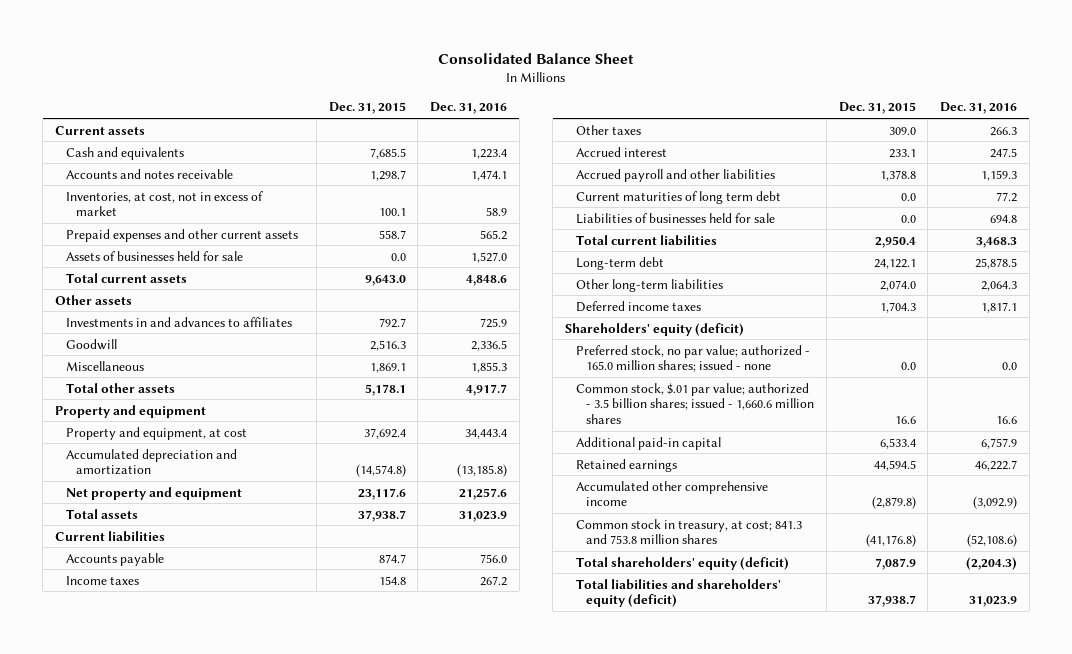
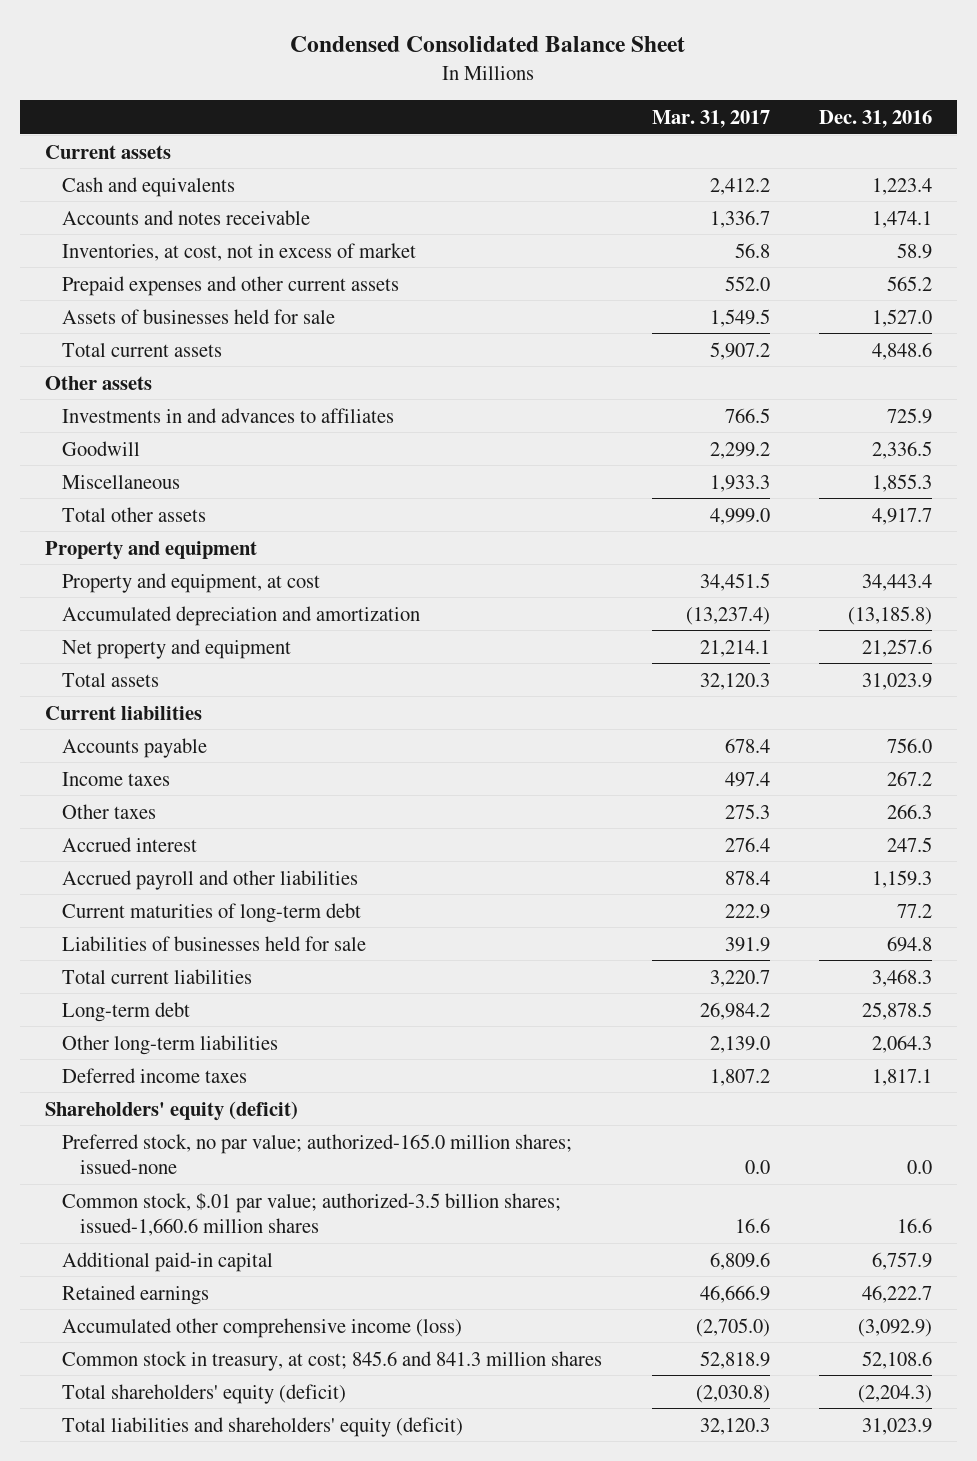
[438,53,635,65] Consolidated Balance Sheet -> [290,35,686,52] Condensed Consolidated Balance Sheet
[328,102,406,115] Dec. 31, 2015 -> none
none -> [651,109,770,128] Mar. 31, 2017
[575,190,781,204] Current maturities of long term debt -> [62,902,362,923] Current maturities of long-term debt
[575,344,810,373] Preferred stock, no par value; authorized - 165.0 million shares; issued - none -> [62,1133,573,1175] Preferred stock, no par value; authorized-165.0 million shares; issued-none
[575,382,815,425] Common stock, $.01 par value; authorized - 3.5 billion shares; issued - 1,660.6 million shares -> [62,1192,562,1237] Common stock, $.01 par value; authorized-3.5 billion shares; issued-1,660.6 million shares
[575,480,768,507] Accumulated other comprehensive income -> [62,1317,463,1338] Accumulated other comprehensive income (loss)
[575,518,802,545] Common stock in treasury, at cost; 841.3 and 753.8 million shares -> [62,1350,603,1371] Common stock in treasury, at cost; 845.6 and 841.3 million shares
[966,534,1017,548] (52,108.6) -> [862,1350,933,1369] 52,108.6

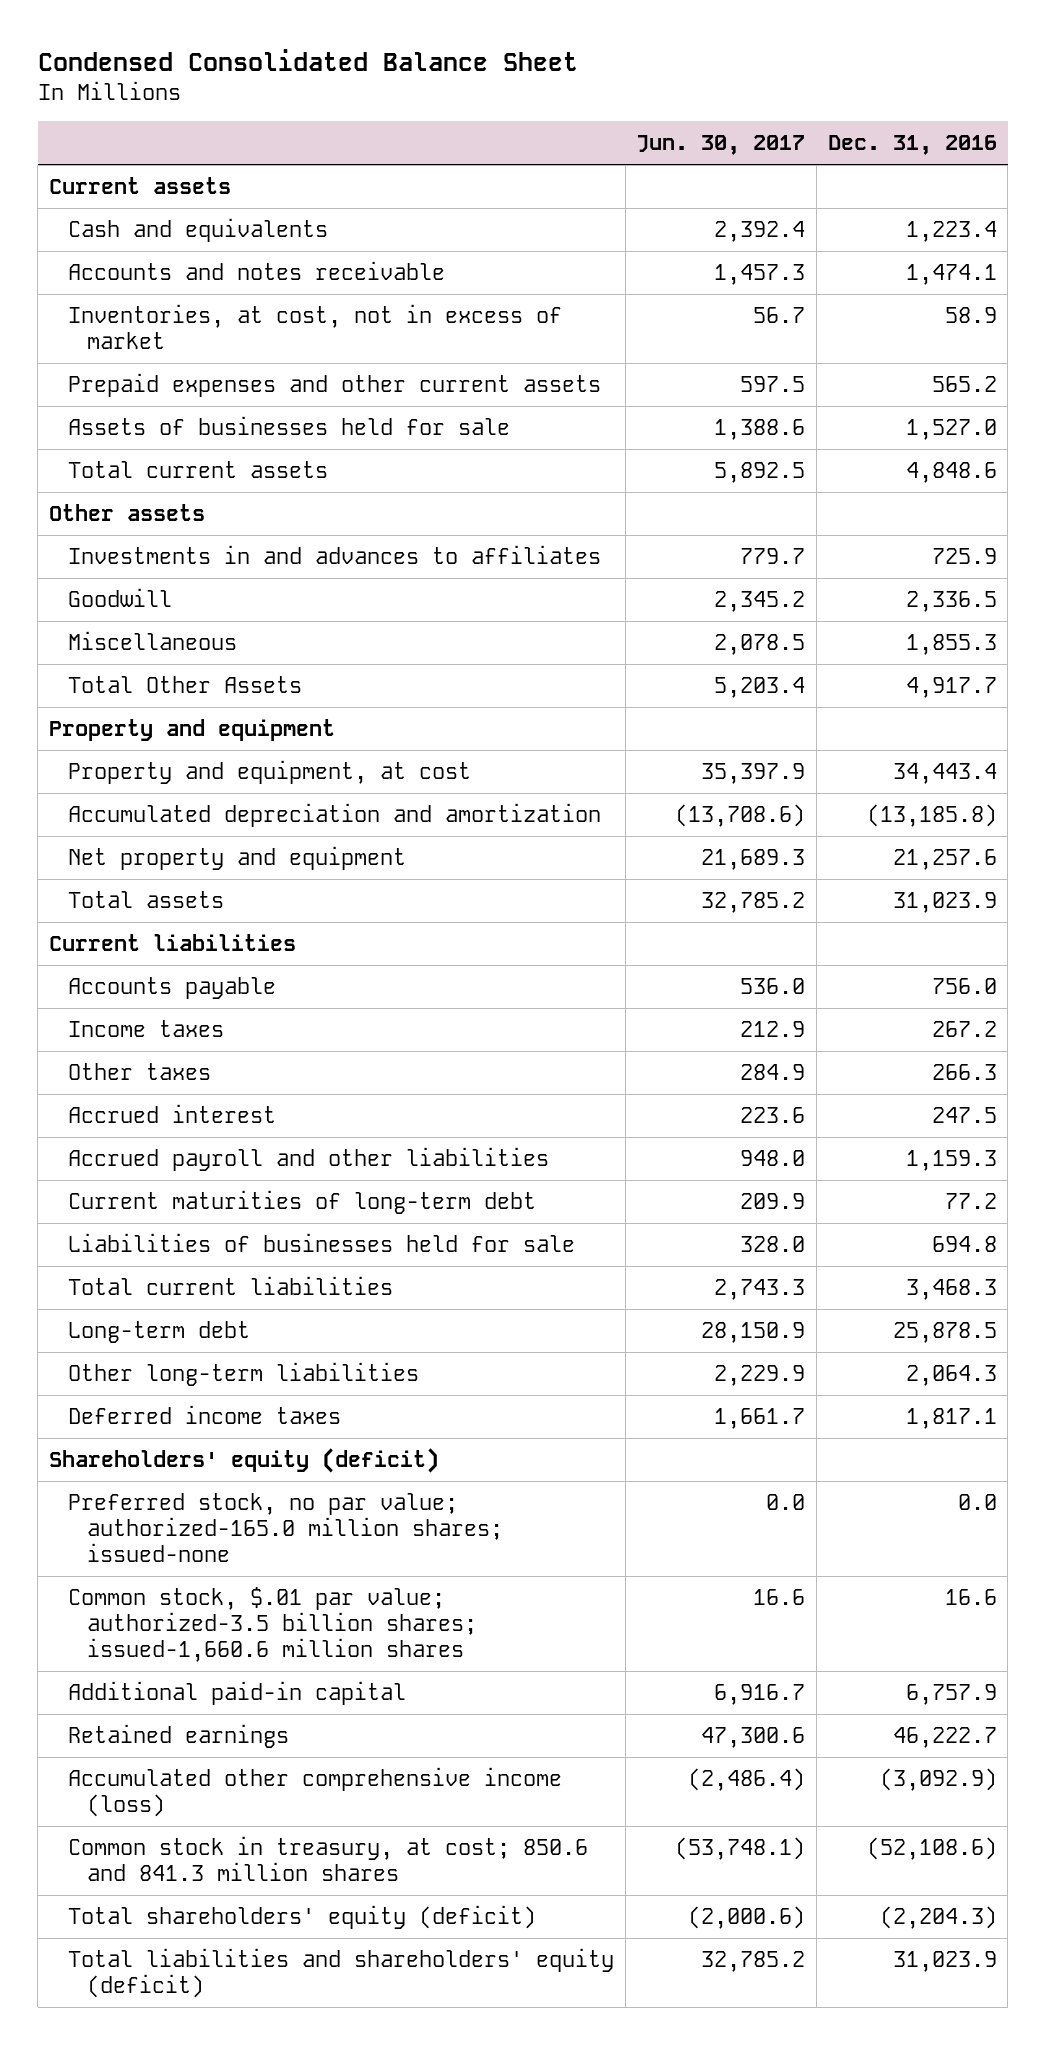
[651,109,770,128] Mar. 31, 2017 -> none
none -> [636,135,806,156] Jun. 30, 2017
[62,506,207,522] Total other assets -> [68,675,303,693] Total Other Assets
[62,1350,603,1371] Common stock in treasury, at cost; 845.6 and 841.3 million shares -> [68,1835,589,1881] Common stock in treasury, at cost; 850.6 and 841.3 million shares
[862,1350,933,1369] 52,108.6 -> [866,1836,997,1860] (52,108.6)

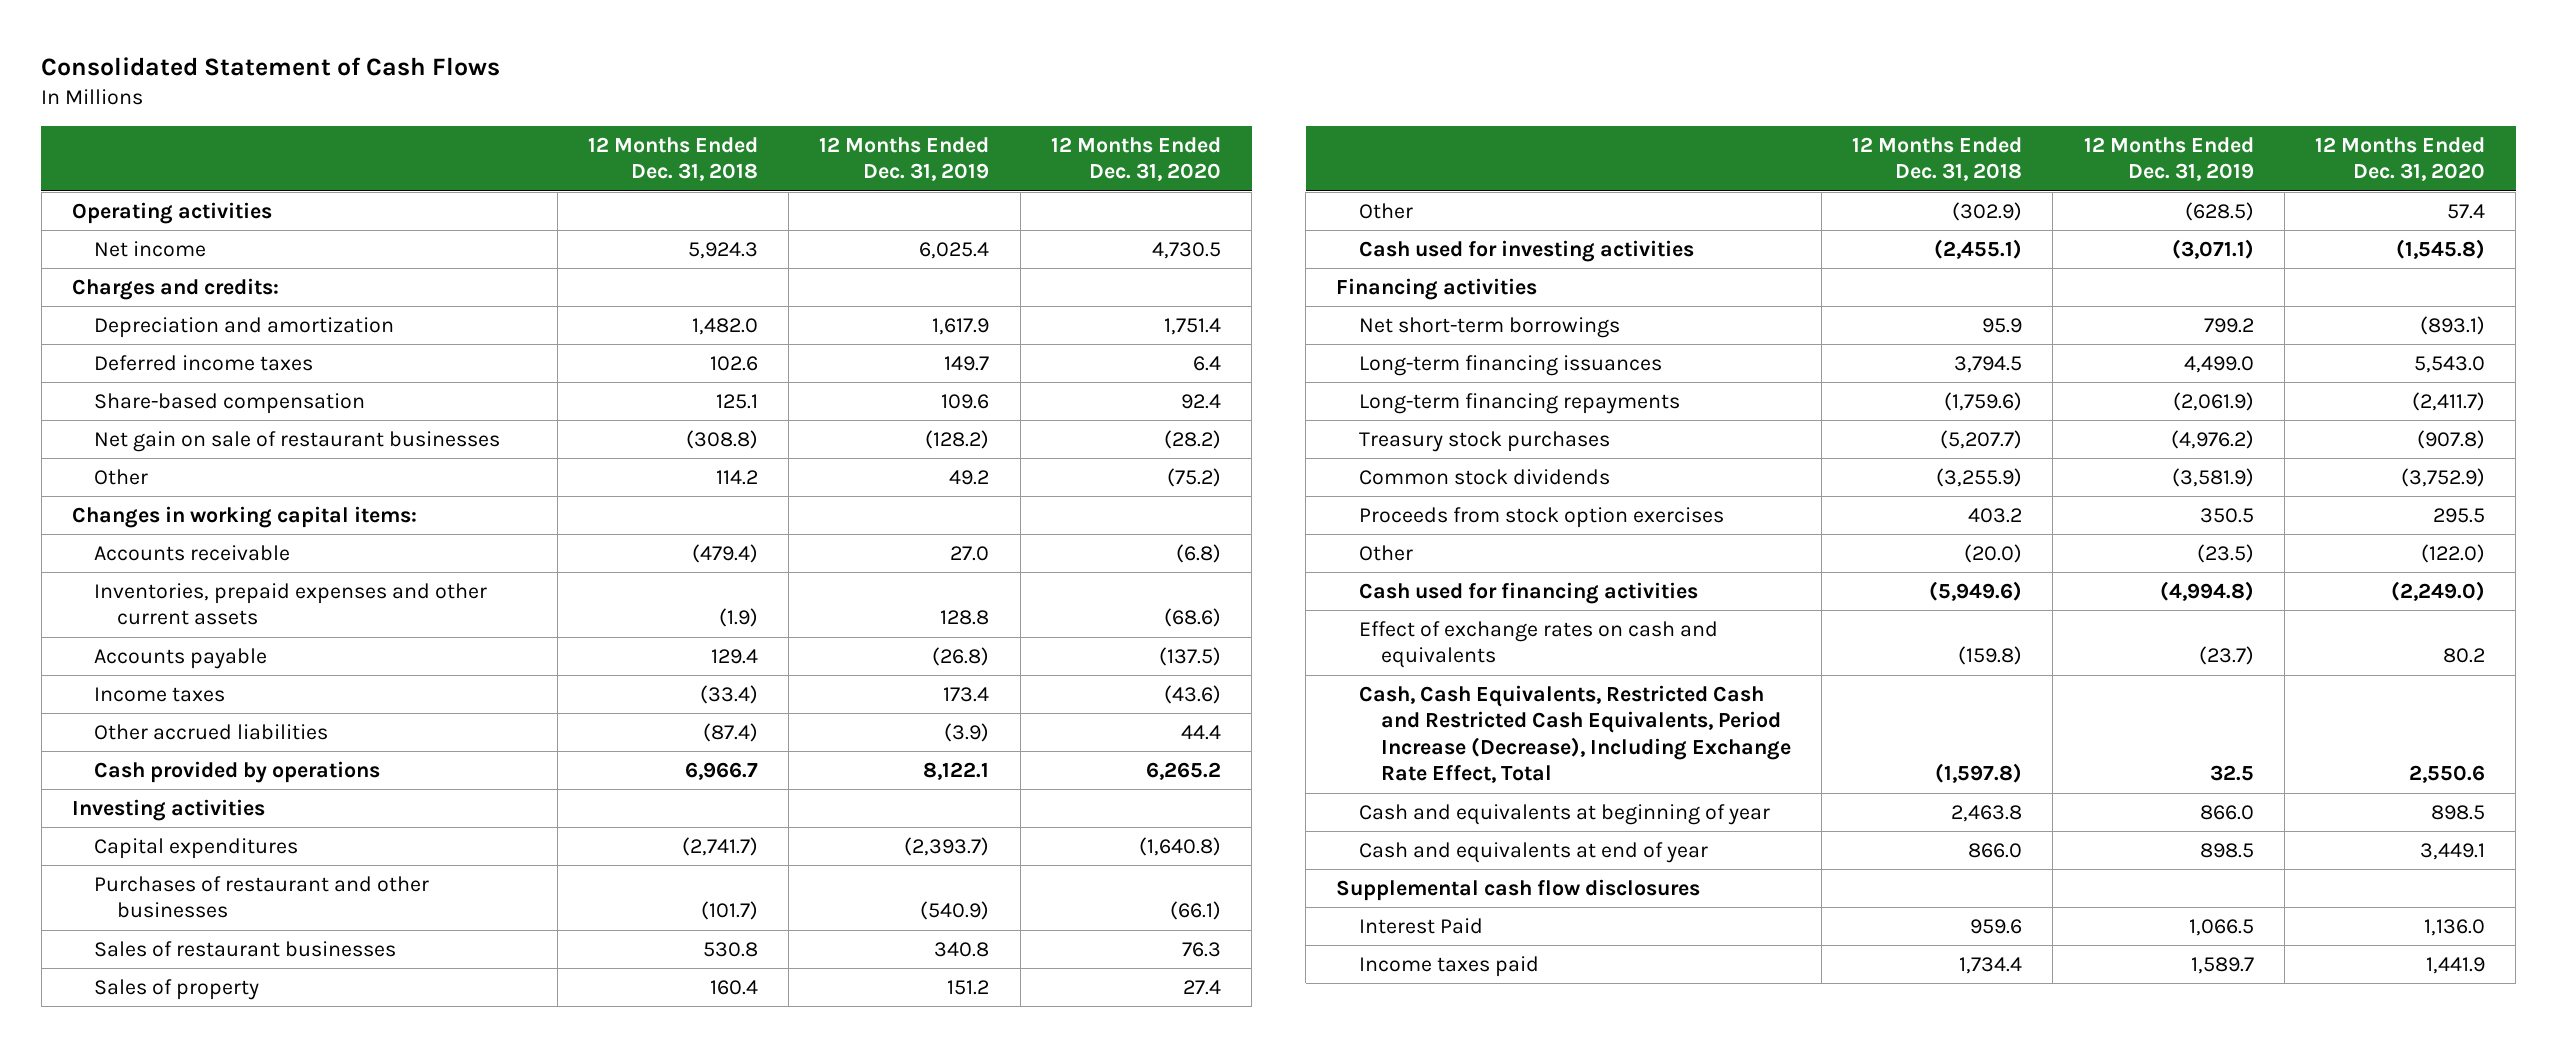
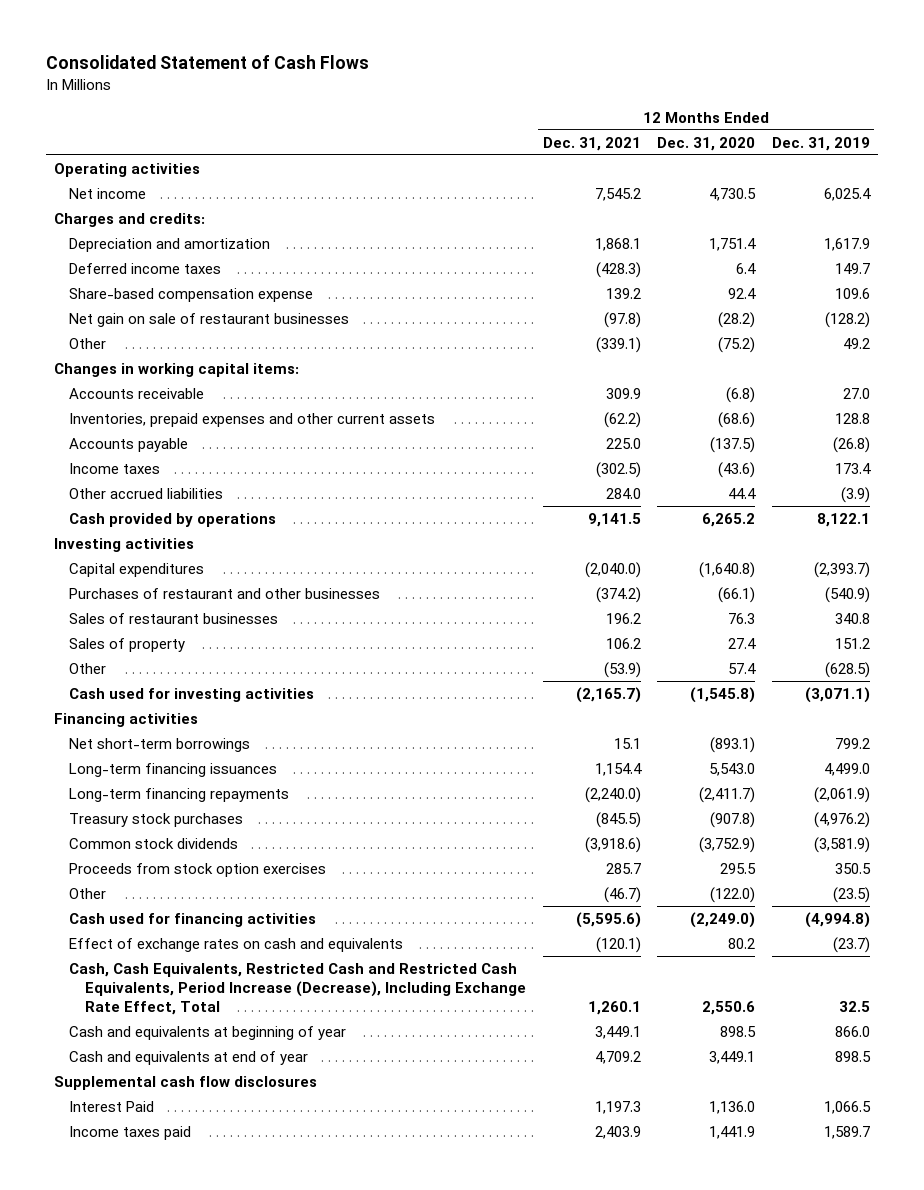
[587,136,758,182] 12 Months Ended Dec. 31, 2018 -> none
none -> [542,136,641,151] Dec. 31, 2021
[94,392,366,414] Share-based compensation -> [69,287,314,302] Share-based compensation expense

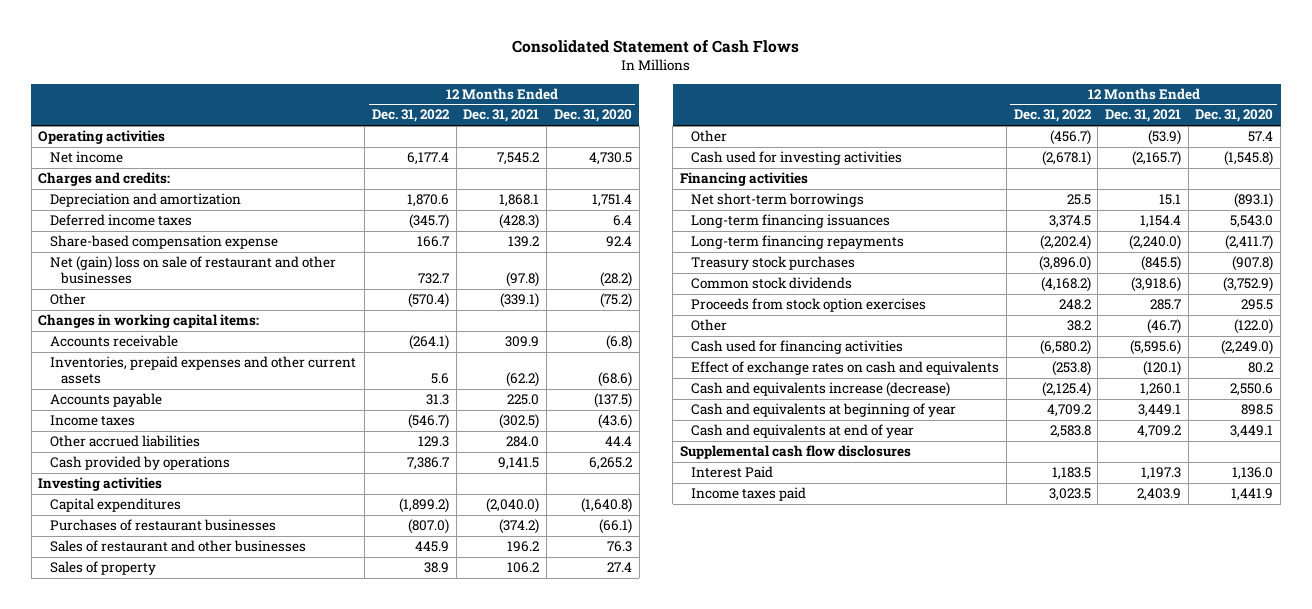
[771,136,870,151] Dec. 31, 2019 -> none
none -> [372,109,451,123] Dec. 31, 2022
[69,312,350,327] Net gain on sale of restaurant businesses -> [49,256,336,285] Net (gain) loss on sale of restaurant and other businesses
[69,587,381,599] Purchases of restaurant and other businesses -> [49,519,276,532] Purchases of restaurant businesses
[69,612,279,624] Sales of restaurant businesses -> [49,540,306,553] Sales of restaurant and other businesses
[69,962,526,1015] Cash, Cash Equivalents, Restricted Cash and Restricted Cash Equivalents, Period Increase (Decrease), Including Exchange Rate Effect, Total -> [691,382,951,398] Cash and equivalents increase (decrease)

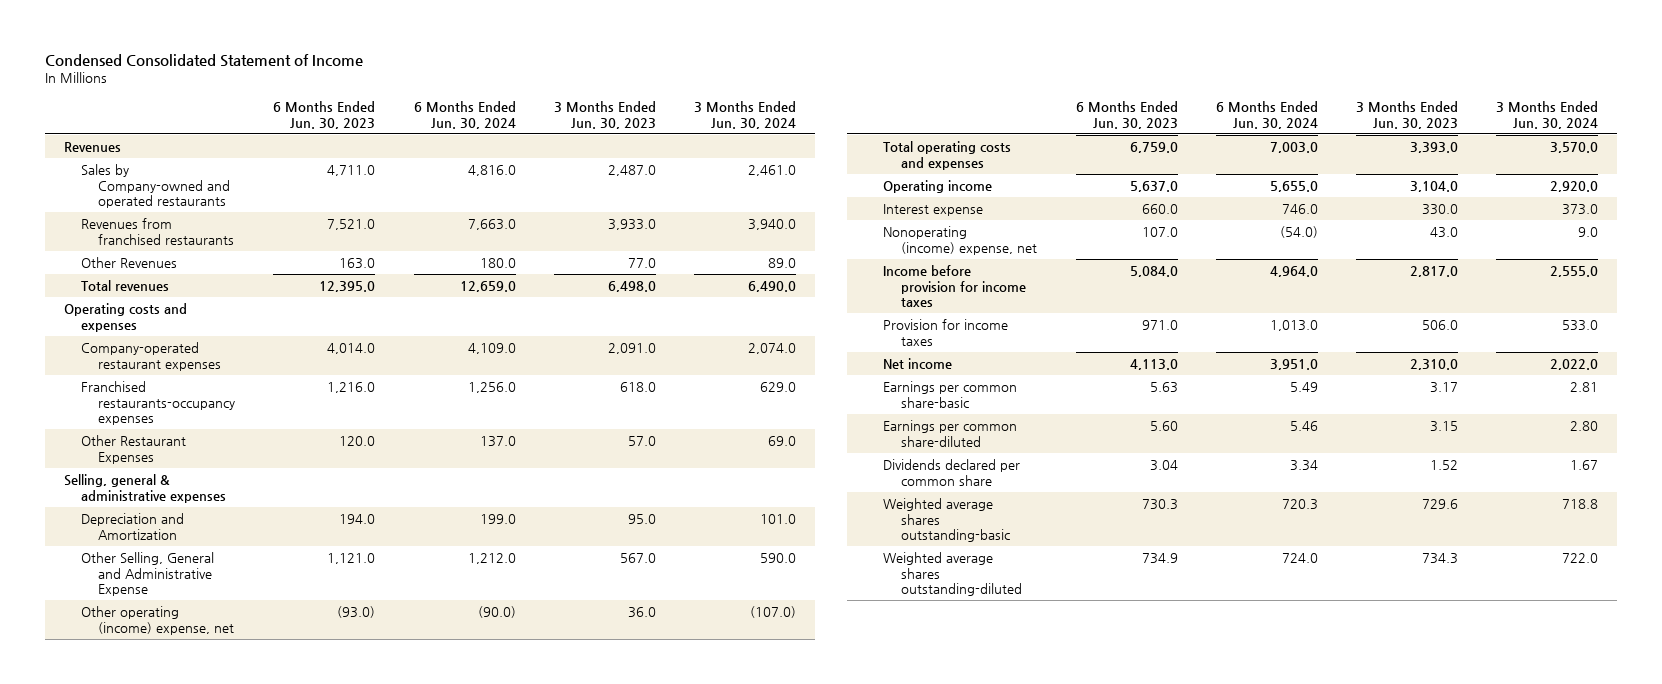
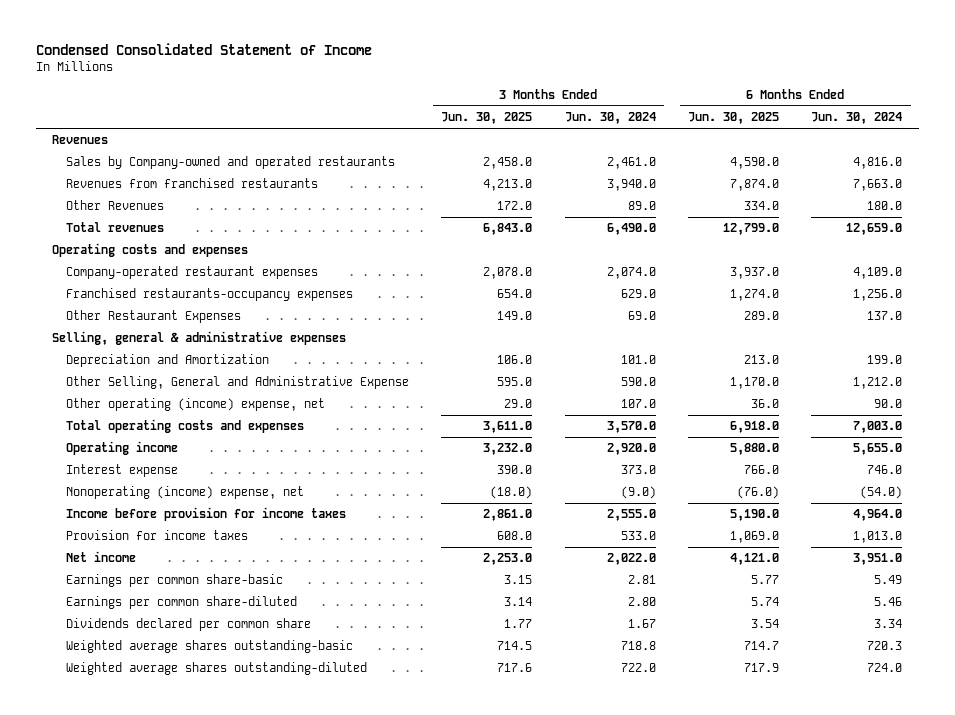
[273,101,376,130] 6 Months Ended Jun. 30, 2023 -> none
[553,101,656,130] 3 Months Ended Jun. 30, 2023 -> none
none -> [441,112,533,125] Jun. 30, 2025
none -> [688,112,780,125] Jun. 30, 2025
[477,605,516,618] (90.0) -> [874,399,903,409] 90.0
[749,605,796,618] (107.0) -> [620,399,656,409] 107.0
[1577,226,1598,237] 9.0 -> [620,486,656,500] (9.0)

